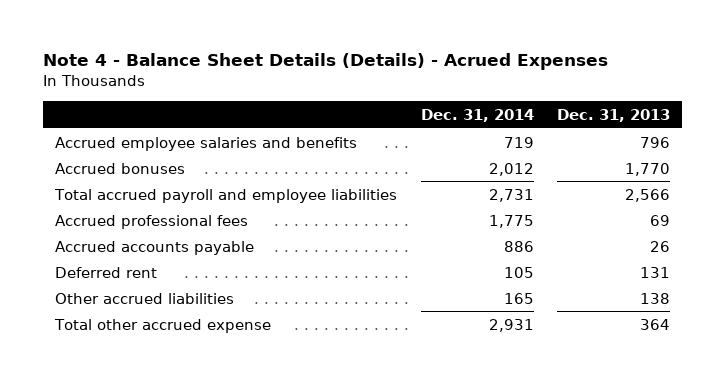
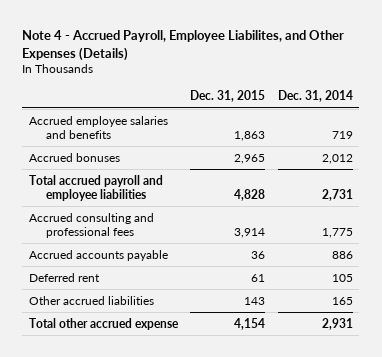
[43,53,609,71] Note 4 - Balance Sheet Details (Details) - Acrued Expenses -> [22,30,345,61] Note 4 - Accrued Payroll, Employee Liabilites, and Other Expenses (Details)
[557,109,671,123] Dec. 31, 2013 -> none
none -> [190,90,266,103] Dec. 31, 2015
[54,214,248,229] Accrued professional fees -> [28,212,154,238] Accrued consulting and professional fees

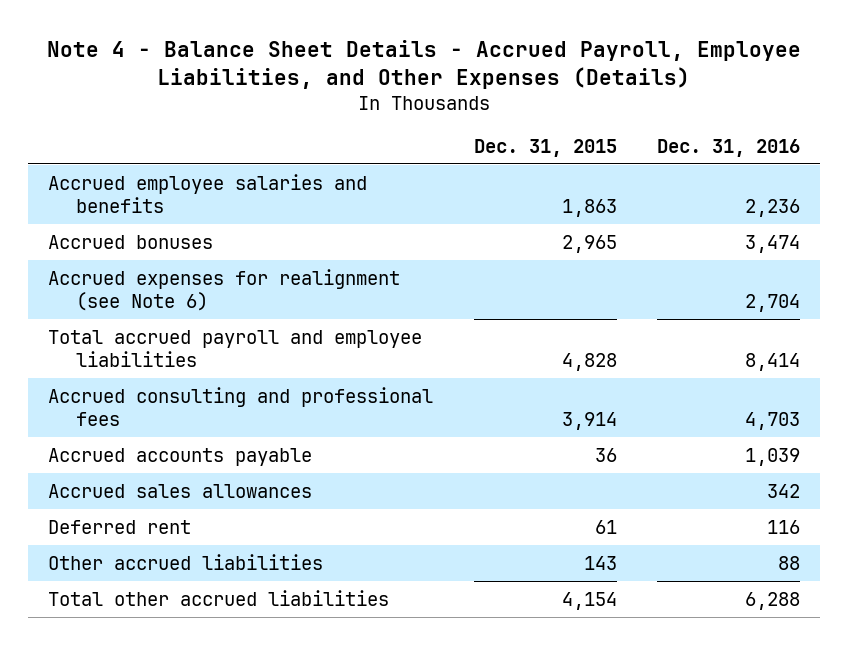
[22,30,345,61] Note 4 - Accrued Payroll, Employee Liabilites, and Other Expenses (Details) -> [47,39,802,89] Note 4 - Balance Sheet Details - Accrued Payroll, Employee Liabilities, and Other Expenses (Details)
[278,90,354,103] Dec. 31, 2014 -> none
none -> [656,138,800,157] Dec. 31, 2016
none -> [48,268,401,312] Accrued expenses for realignment (see Note 6)
none -> [48,483,313,498] Accrued sales allowances
[28,317,179,330] Total other accrued expense -> [48,589,390,606] Total other accrued liabilities

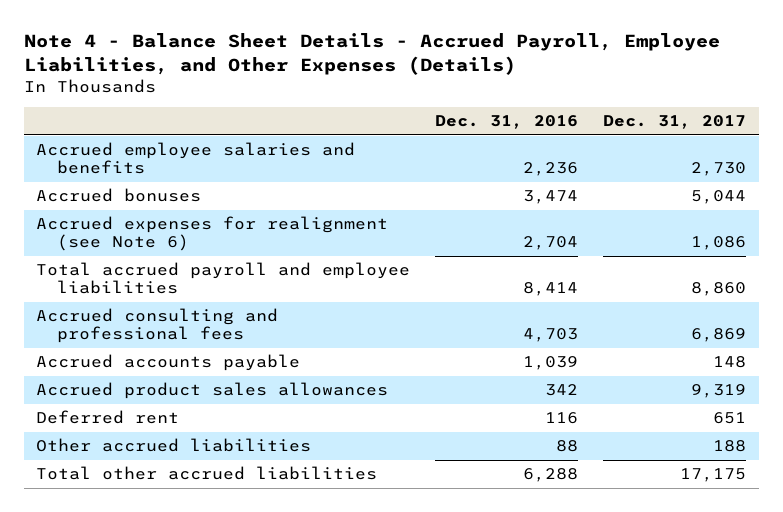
[473,138,617,157] Dec. 31, 2015 -> none
none -> [603,115,747,130] Dec. 31, 2017
[48,483,313,498] Accrued sales allowances -> [36,382,389,400] Accrued product sales allowances

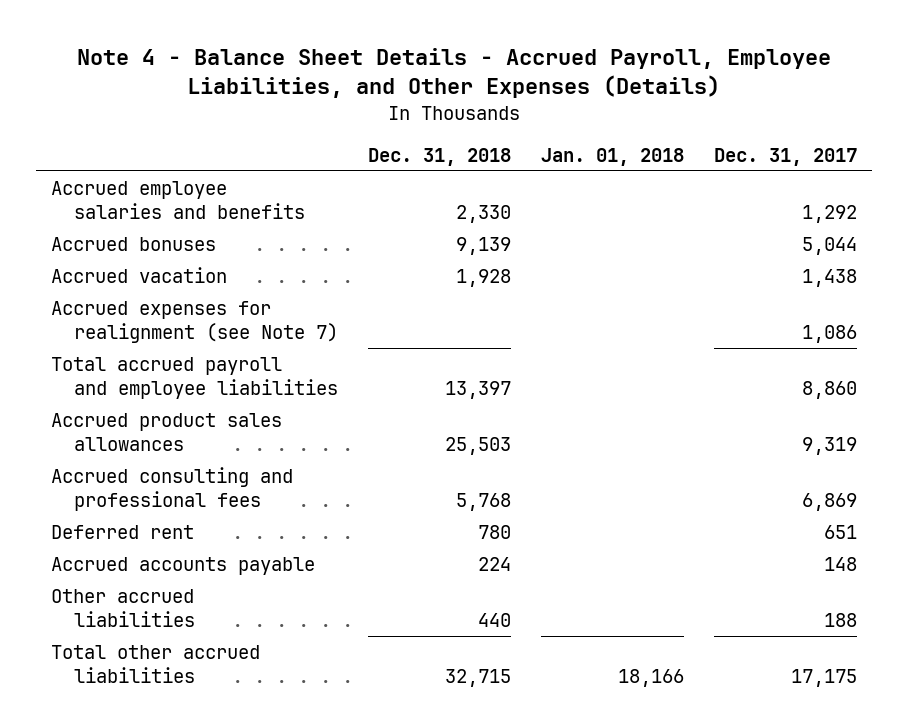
[435,115,579,130] Dec. 31, 2016 -> none
none -> [367,147,511,166] Dec. 31, 2018
none -> [540,147,684,166] Jan. 01, 2018
[691,162,747,177] 2,730 -> [801,204,857,223] 1,292
none -> [50,266,227,283] Accrued vacation
[36,216,389,252] Accrued expenses for realignment (see Note 6) -> [50,300,338,343] Accrued expenses for realignment (see Note 7)
[36,308,279,344] Accrued consulting and professional fees -> [50,466,293,511] Accrued consulting and professional fees
[36,354,301,372] Accrued accounts payable -> [50,556,315,575] Accrued accounts payable

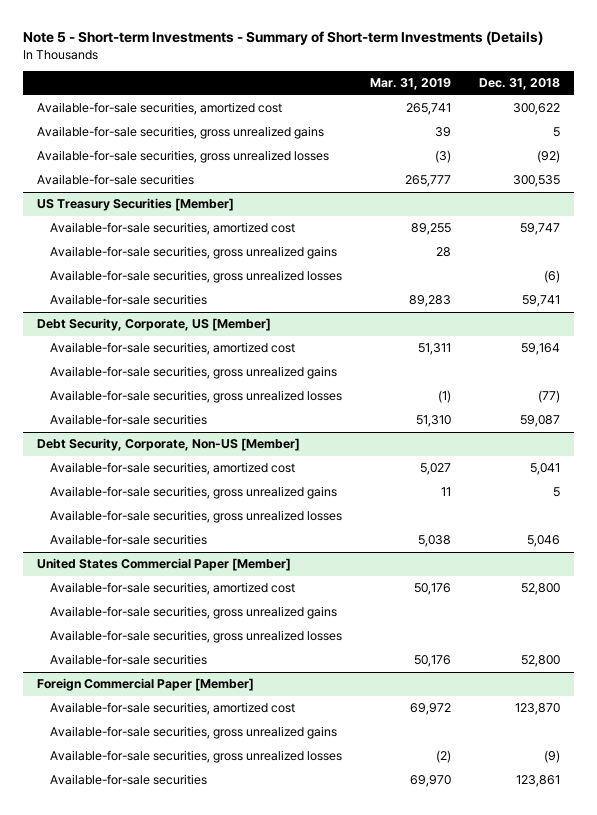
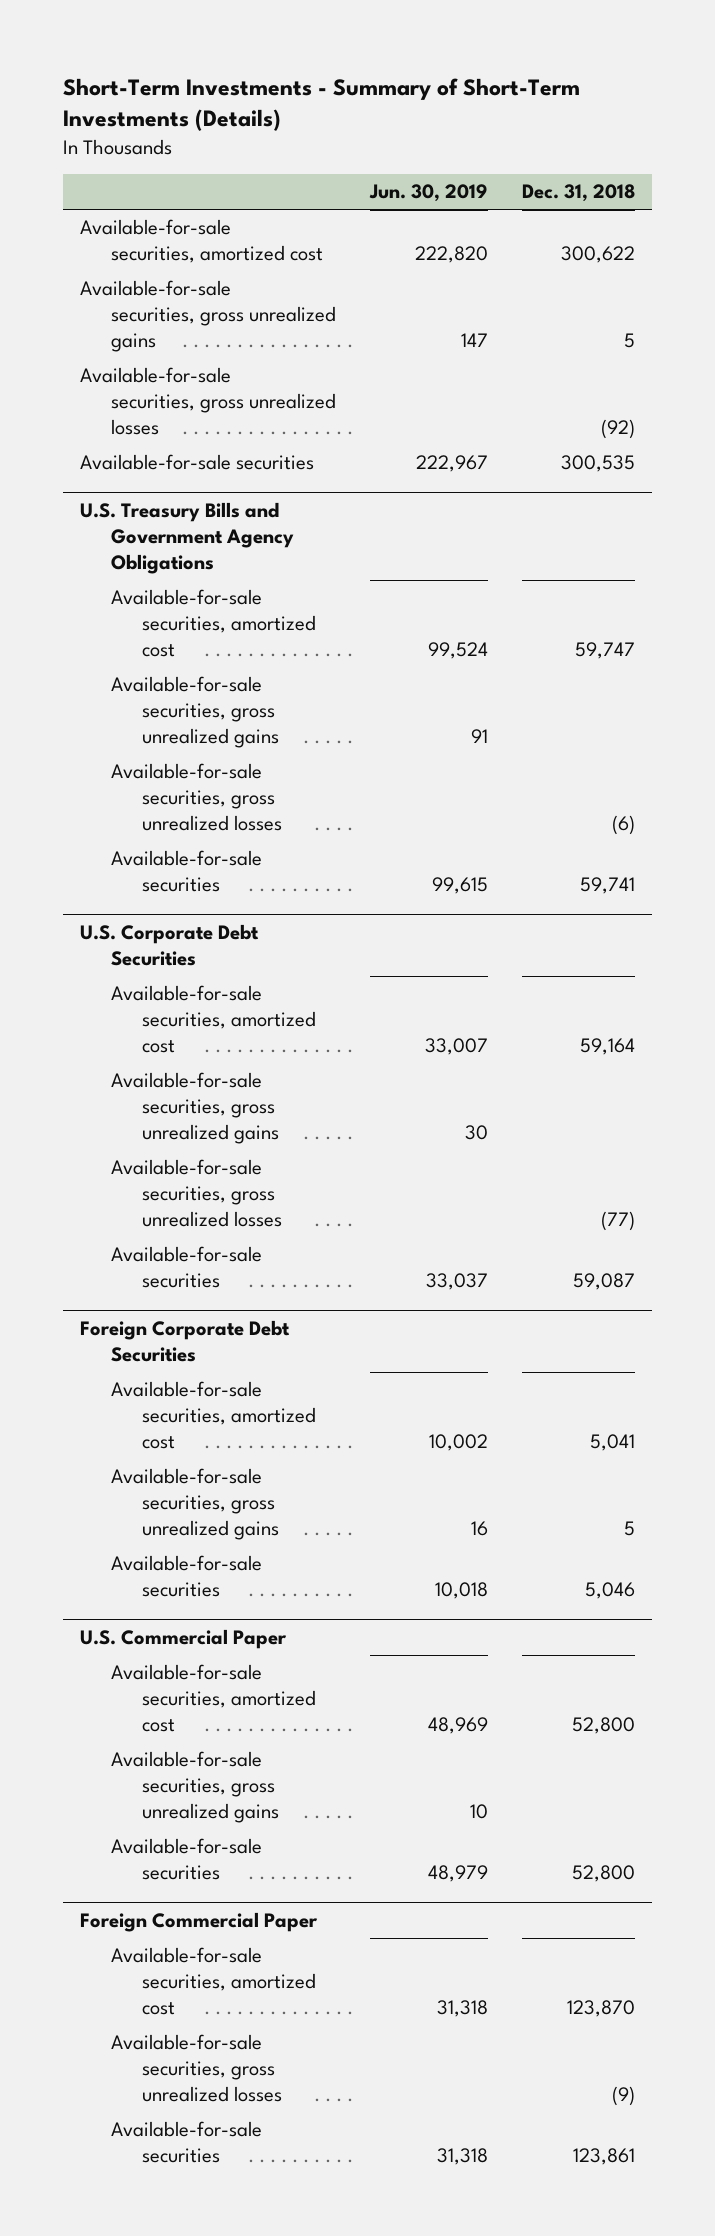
[23,31,544,46] Note 5 - Short-term Investments - Summary of Short-term Investments (Details) -> [63,77,581,132] Short-Term Investments - Summary of Short-Term Investments (Details)
[369,78,451,91] Mar. 31, 2019 -> none
none -> [368,184,488,203] Jun. 30, 2019
[37,198,235,212] US Treasury Securities [Member] -> [80,502,294,574] U.S. Treasury Bills and Government Agency Obligations
[37,318,272,332] Debt Security, Corporate, US [Member] -> [80,924,260,966] U.S. Corporate Debt Securities
[37,438,301,452] Debt Security, Corporate, Non-US [Member] -> [80,1320,291,1362] Foreign Corporate Debt Securities
[49,510,342,524] Available-for-sale securities, gross unrealized losses -> none
[37,558,292,572] United States Commercial Paper [Member] -> [80,1629,288,1650] U.S. Commercial Paper
[49,630,342,644] Available-for-sale securities, gross unrealized losses -> none
[37,678,255,692] Foreign Commercial Paper [Member] -> [80,1912,319,1933] Foreign Commercial Paper
[49,726,337,740] Available-for-sale securities, gross unrealized gains -> none

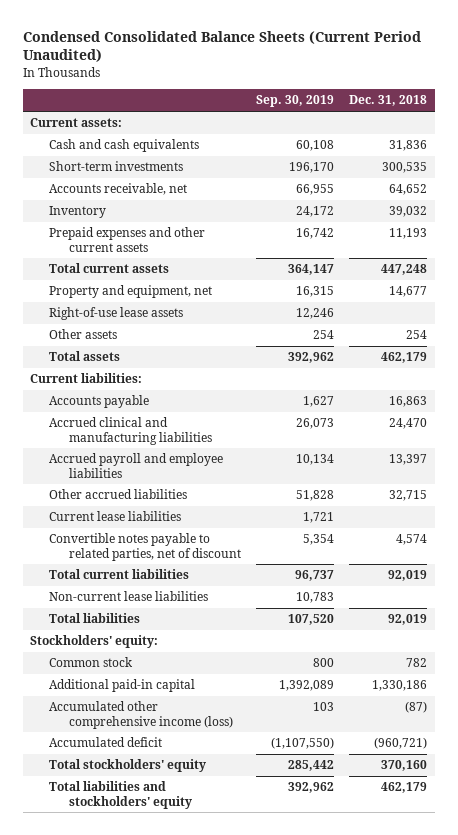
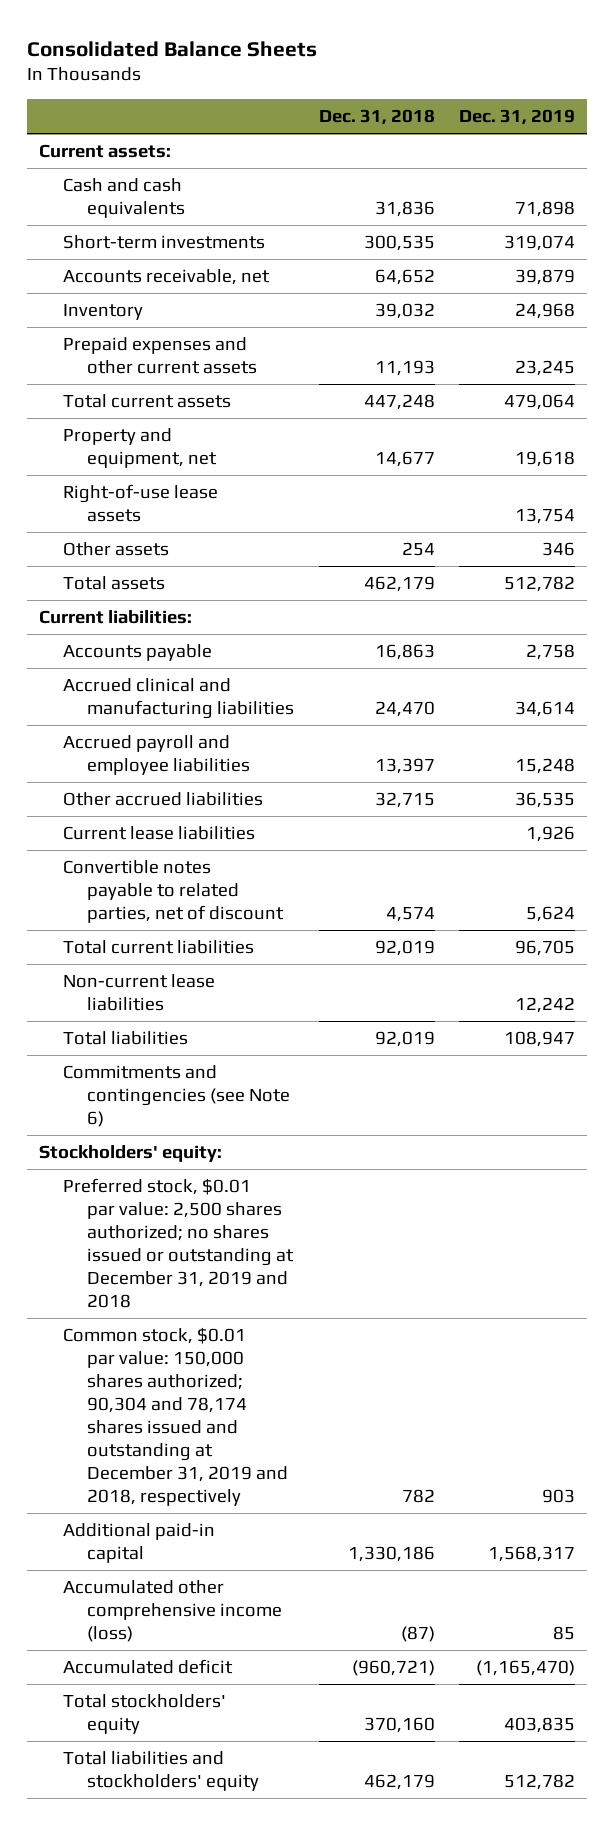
[22,30,421,63] Condensed Consolidated Balance Sheets (Current Period Unaudited) -> [27,40,318,57] Consolidated Balance Sheets
[255,95,334,108] Sep. 30, 2019 -> none
none -> [458,108,575,125] Dec. 31, 2019
none -> [63,1065,291,1128] Commitments and contingencies (see Note 6)
none -> [63,1178,295,1308] Preferred stock, $0.01 par value: 2,500 shares authorized; no shares issued or outstanding at December 31, 2019 and 2018
[49,657,134,668] Common stock -> [63,1327,289,1506] Common stock, $0.01 par value: 150,000 shares authorized; 90,304 and 78,174 shares issued and outstanding at December 31, 2019 and 2018, respectively

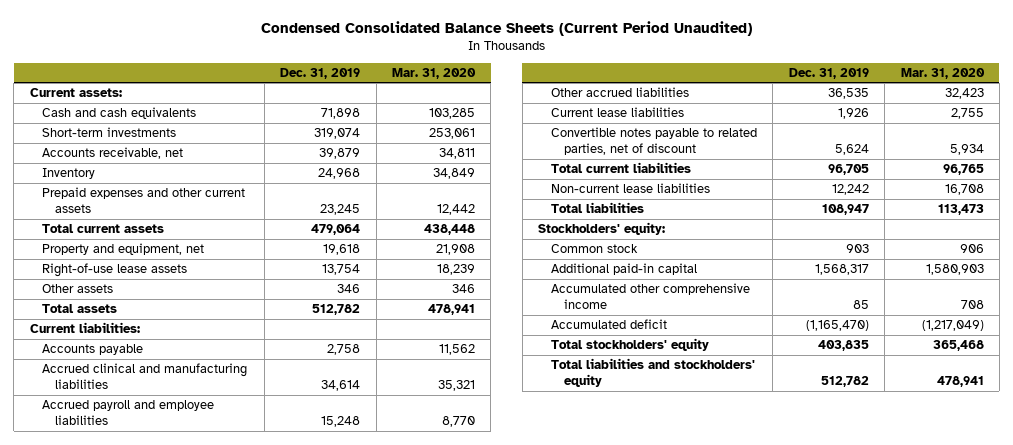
[27,40,318,57] Consolidated Balance Sheets -> [260,21,752,37] Condensed Consolidated Balance Sheets (Current Period Unaudited)
[318,108,435,125] Dec. 31, 2018 -> none
none -> [391,67,476,79] Mar. 31, 2020
[63,1065,291,1128] Commitments and contingencies (see Note 6) -> none
[63,1178,295,1308] Preferred stock, $0.01 par value: 2,500 shares authorized; no shares issued or outstanding at December 31, 2019 and 2018 -> none
[63,1327,289,1506] Common stock, $0.01 par value: 150,000 shares authorized; 90,304 and 78,174 shares issued and outstanding at December 31, 2019 and 2018, respectively -> [551,244,639,254] Common stock
[63,1580,283,1643] Accumulated other comprehensive income (loss) -> [551,283,751,310] Accumulated other comprehensive income

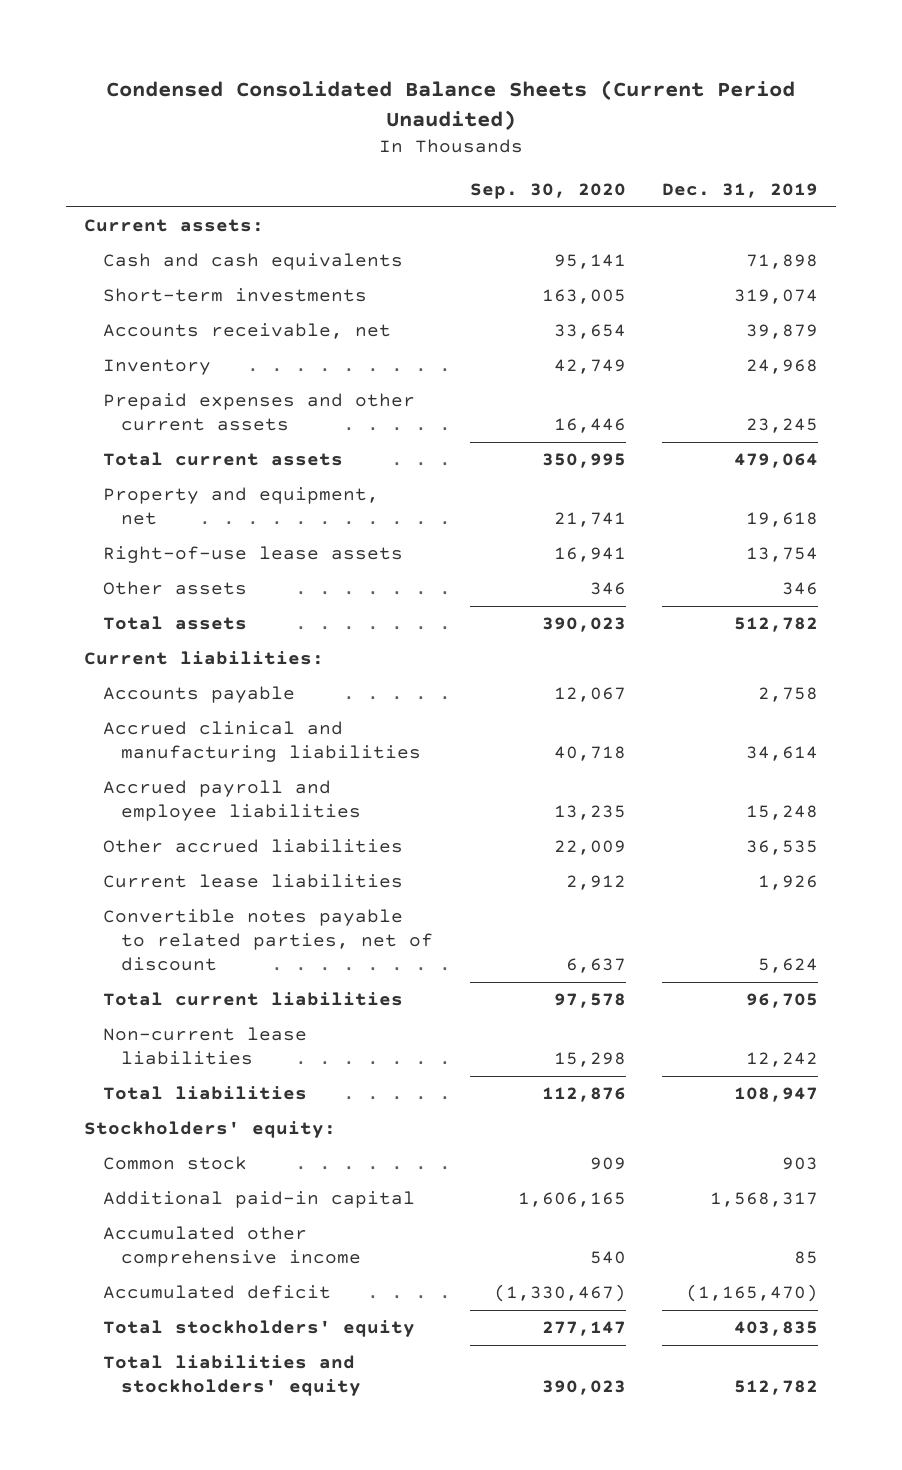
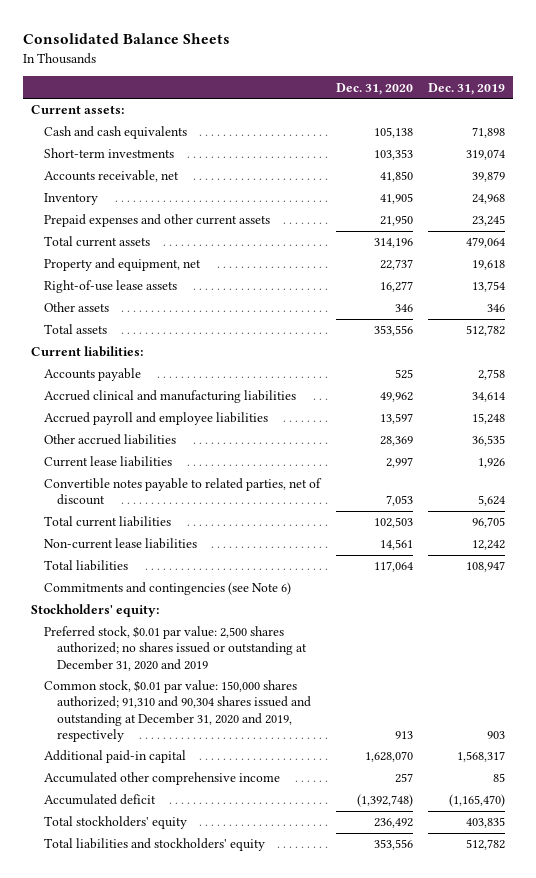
[105,79,795,130] Condensed Consolidated Balance Sheets (Current Period Unaudited) -> [23,33,231,45] Consolidated Balance Sheets
[469,182,626,199] Sep. 30, 2020 -> none
none -> [335,82,413,95] Dec. 31, 2020
none -> [44,582,292,596] Commitments and contingencies (see Note 6)
none -> [44,626,308,671] Preferred stock, $0.01 par value: 2,500 shares authorized; no shares issued or outstanding at December 31, 2020 and 2019
[102,1156,247,1171] Common stock -> [44,680,312,742] Common stock, $0.01 par value: 150,000 shares authorized; 91,310 and 90,304 shares issued and outstanding at December 31, 2020 and 2019, respectively

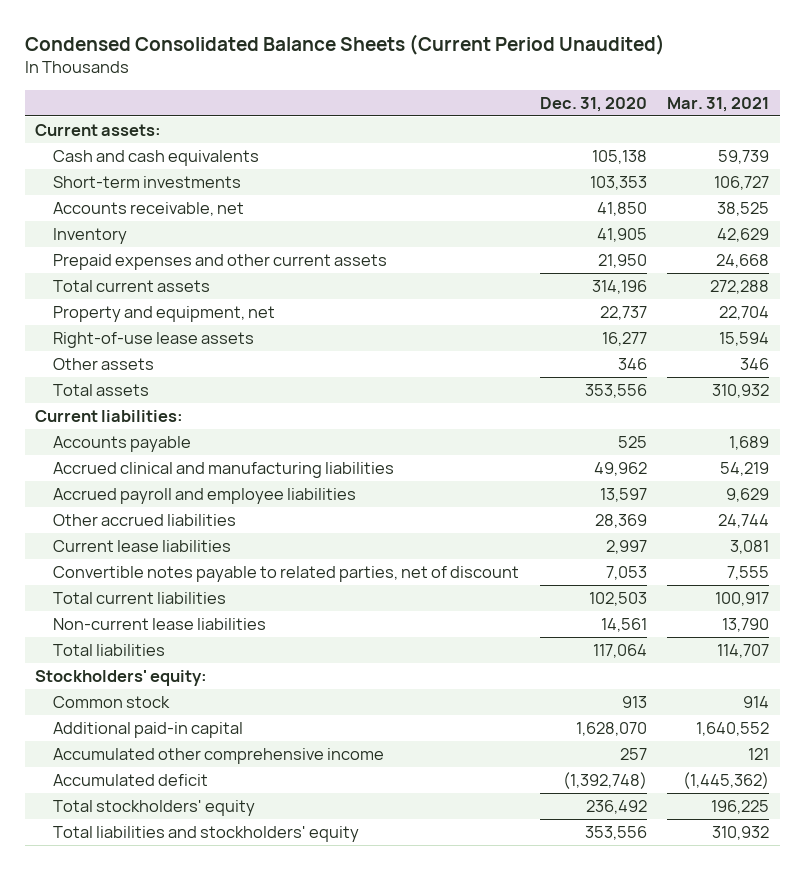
[23,33,231,45] Consolidated Balance Sheets -> [24,33,665,55] Condensed Consolidated Balance Sheets (Current Period Unaudited)
[428,82,506,95] Dec. 31, 2019 -> none
none -> [667,96,770,112] Mar. 31, 2021
[44,582,292,596] Commitments and contingencies (see Note 6) -> none
[44,626,308,671] Preferred stock, $0.01 par value: 2,500 shares authorized; no shares issued or outstanding at December 31, 2020 and 2019 -> none
[44,680,312,742] Common stock, $0.01 par value: 150,000 shares authorized; 91,310 and 90,304 shares issued and outstanding at December 31, 2020 and 2019, respectively -> [53,696,171,709] Common stock

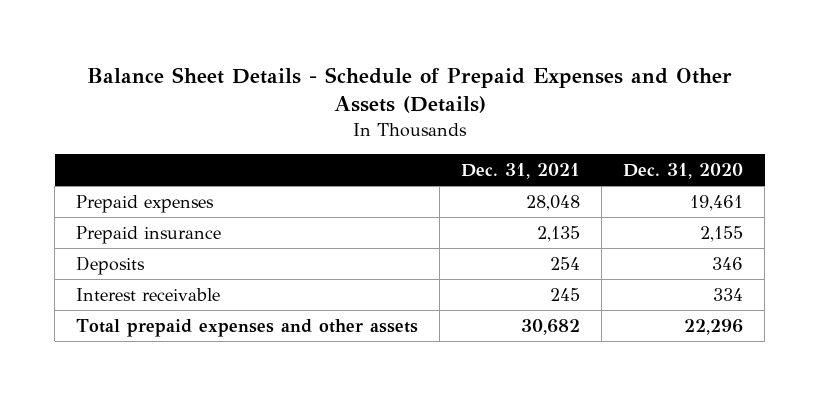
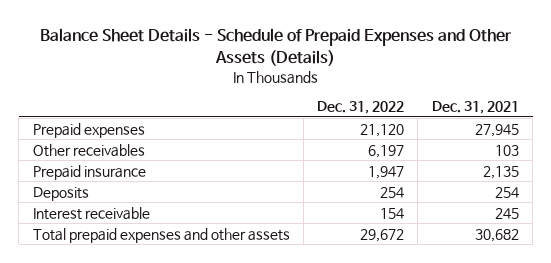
[623,163,744,180] Dec. 31, 2020 -> none
none -> [317,101,405,115] Dec. 31, 2022
[526,194,581,211] 28,048 -> [474,123,519,137] 27,945
none -> [32,143,145,157] Other receivables

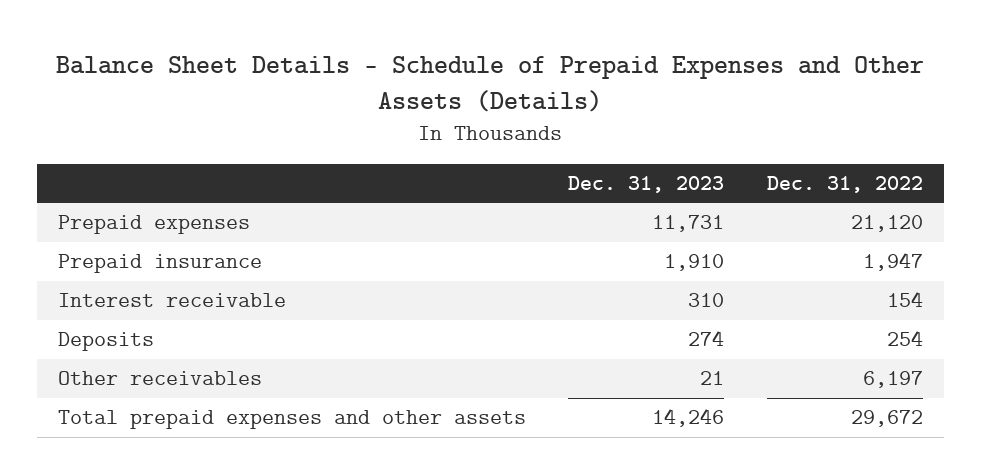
[431,101,519,115] Dec. 31, 2021 -> none
none -> [568,175,725,193] Dec. 31, 2023
[32,186,89,201] Deposits -> [58,332,155,352] Deposits
[32,143,145,157] Other receivables -> [58,371,263,386] Other receivables

